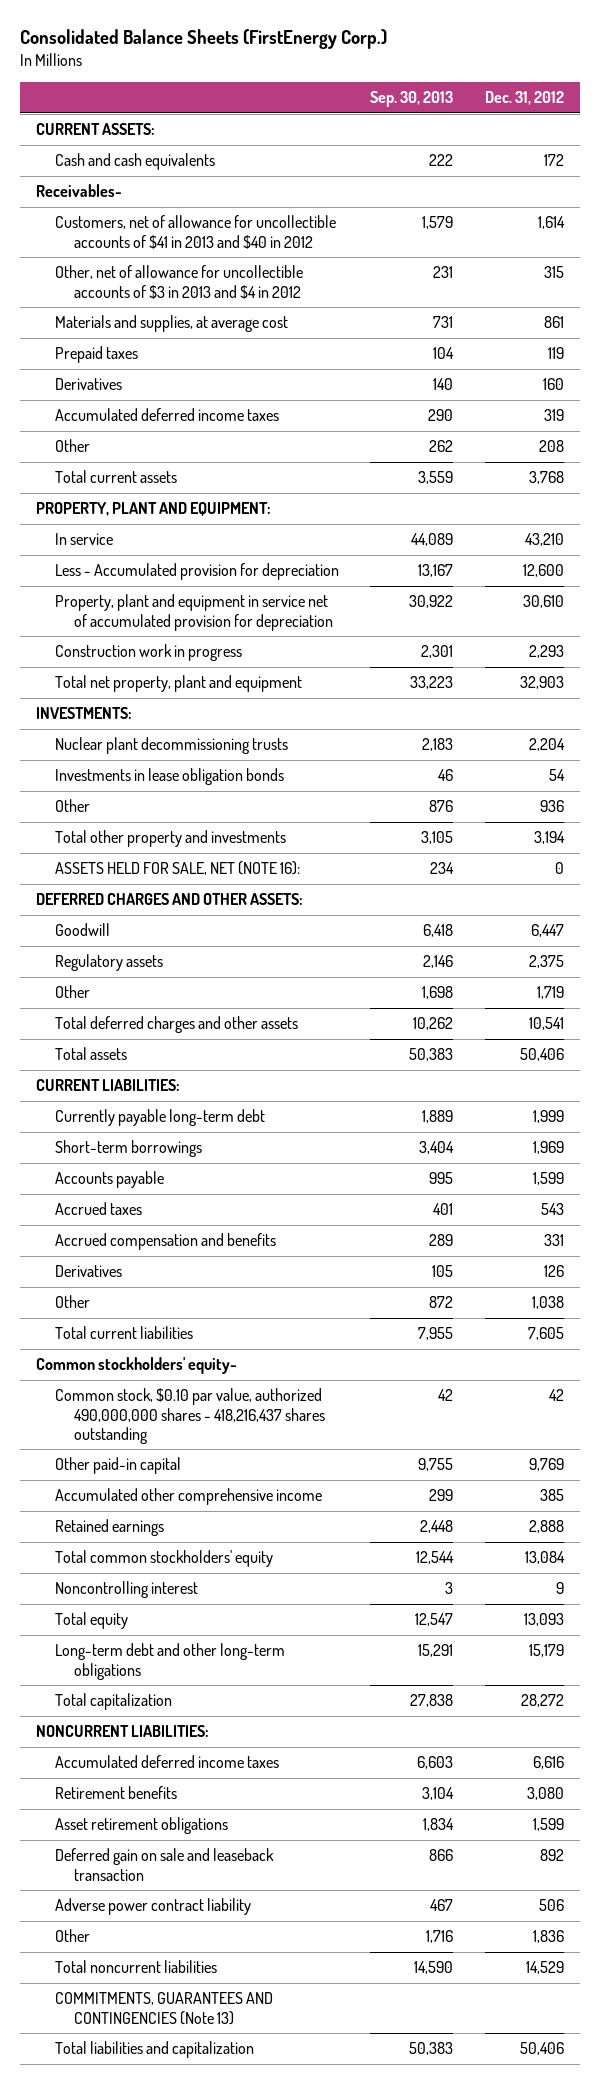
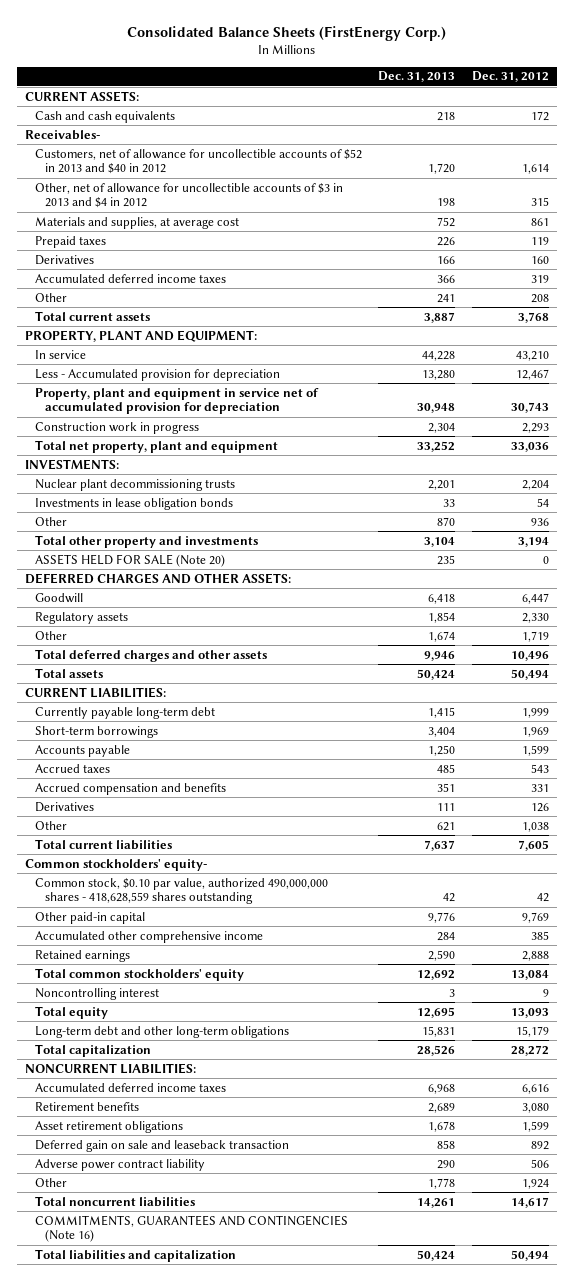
[370,91,454,108] Sep. 30, 2013 -> none
none -> [378,71,456,83] Dec. 31, 2013
[54,215,336,249] Customers, net of allowance for uncollectible accounts of $41 in 2013 and $40 in 2012 -> [34,148,362,175] Customers, net of allowance for uncollectible accounts of $52 in 2013 and $40 in 2012
[522,564,564,578] 12,600 -> [516,368,550,380] 12,467
[522,595,564,609] 30,610 -> [511,402,550,414] 30,743
[519,676,564,690] 32,903 -> [511,441,550,452] 33,036
[54,861,300,876] ASSETS HELD FOR SALE, NET (NOTE 16): -> [34,553,225,567] ASSETS HELD FOR SALE (Note 20)
[528,955,564,969] 2,375 -> [522,612,550,623] 2,330
[528,1017,564,1031] 10,541 -> [511,650,550,661] 10,496
[519,1048,564,1062] 50,406 -> [511,668,550,680] 50,494
[54,1388,325,1444] Common stock, $0.10 par value, authorized 490,000,000 shares - 418,216,437 shares outstanding -> [34,877,328,905] Common stock, $0.10 par value, authorized 490,000,000 shares - 418,628,559 shares outstanding
[532,1930,564,1944] 1,836 -> [522,1178,550,1189] 1,924
[525,1961,564,1975] 14,529 -> [511,1196,550,1208] 14,617
[54,1992,273,2025] COMMITMENTS, GUARANTEES AND CONTINGENCIES (Note 13) -> [34,1214,348,1243] COMMITMENTS, GUARANTEES AND CONTINGENCIES (Note 16)
[519,2042,564,2056] 50,406 -> [511,1249,550,1261] 50,494

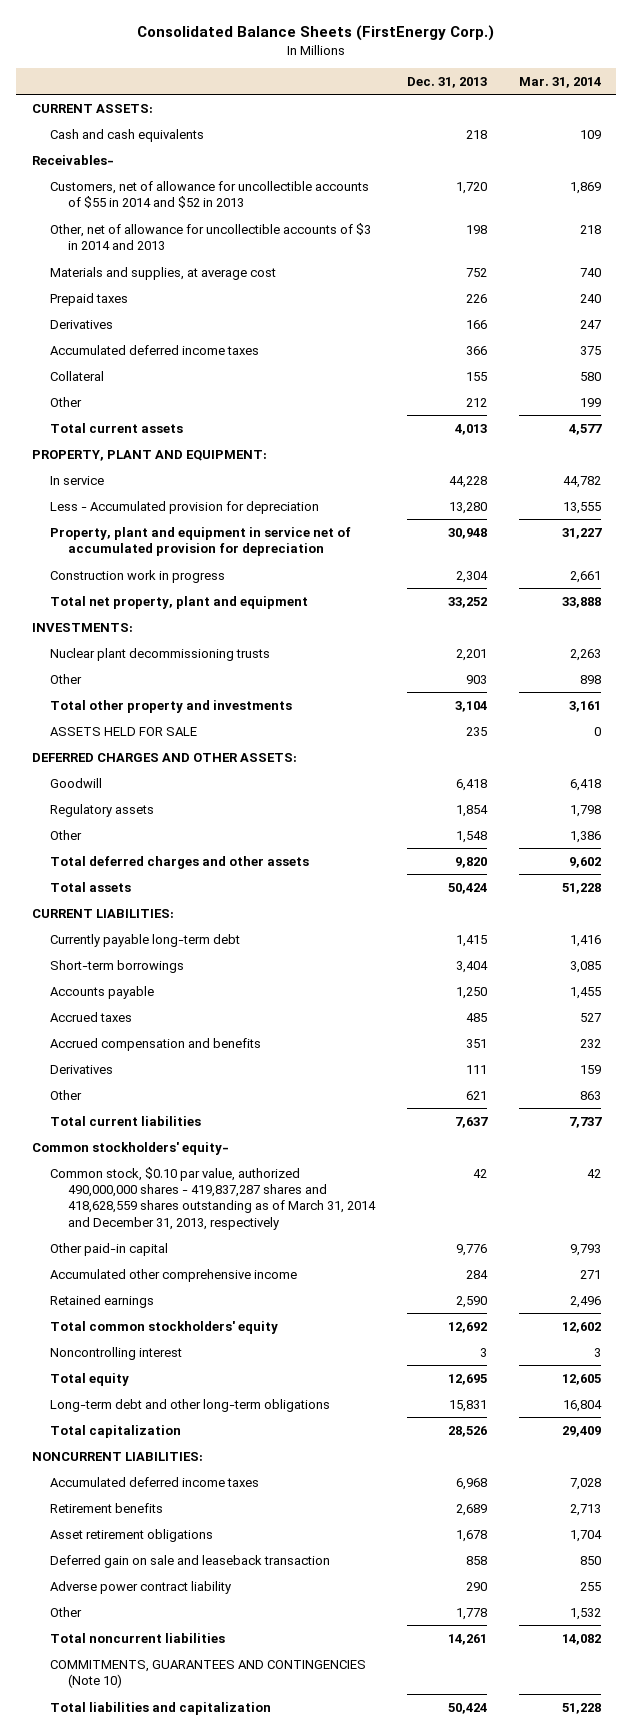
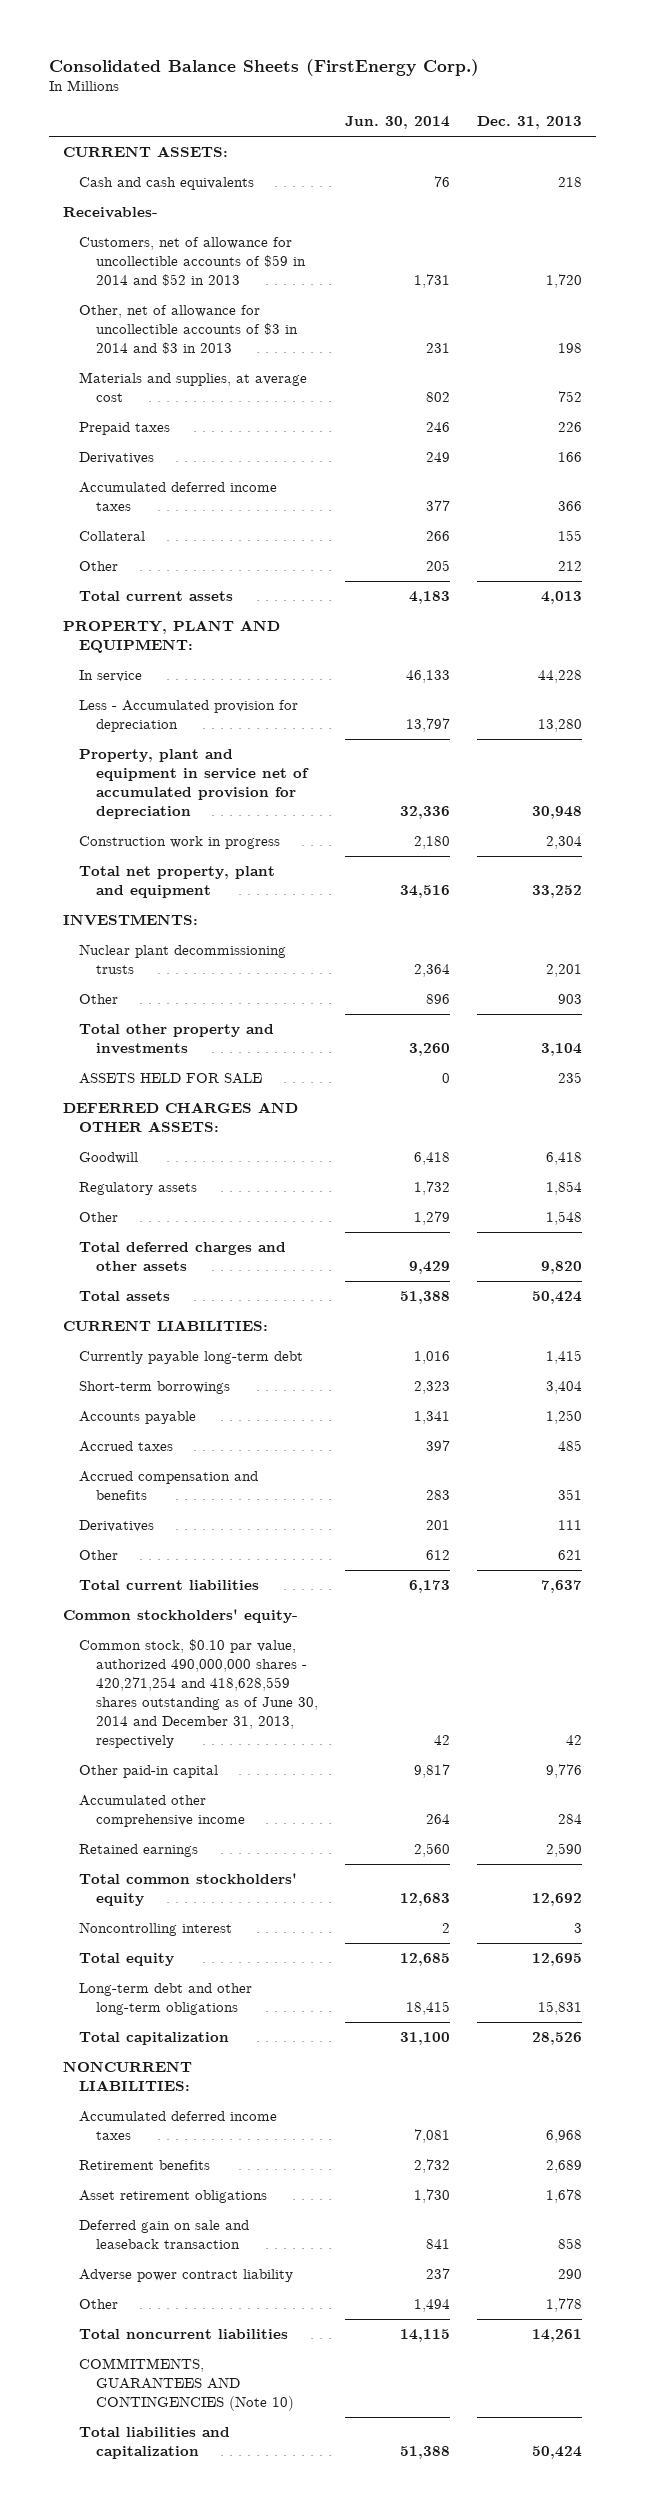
[518,76,601,88] Mar. 31, 2014 -> none
none -> [345,116,451,130] Jun. 30, 2014
[50,180,370,209] Customers, net of allowance for uncollectible accounts of $55 in 2014 and $52 in 2013 -> [79,237,306,286] Customers, net of allowance for uncollectible accounts of $59 in 2014 and $52 in 2013
[50,222,372,251] Other, net of allowance for uncollectible accounts of $3 in 2014 and 2013 -> [79,305,298,354] Other, net of allowance for uncollectible accounts of $3 in 2014 and $3 in 2013
[50,1166,377,1230] Common stock, $0.10 par value, authorized 490,000,000 shares - 419,837,287 shares and 418,628,559 shares outstanding as of March 31, 2014 and December 31, 2013, respectively -> [79,1639,318,1748] Common stock, $0.10 par value, authorized 490,000,000 shares - 420,271,254 and 418,628,559 shares outstanding as of June 30, 2014 and December 31, 2013, respectively

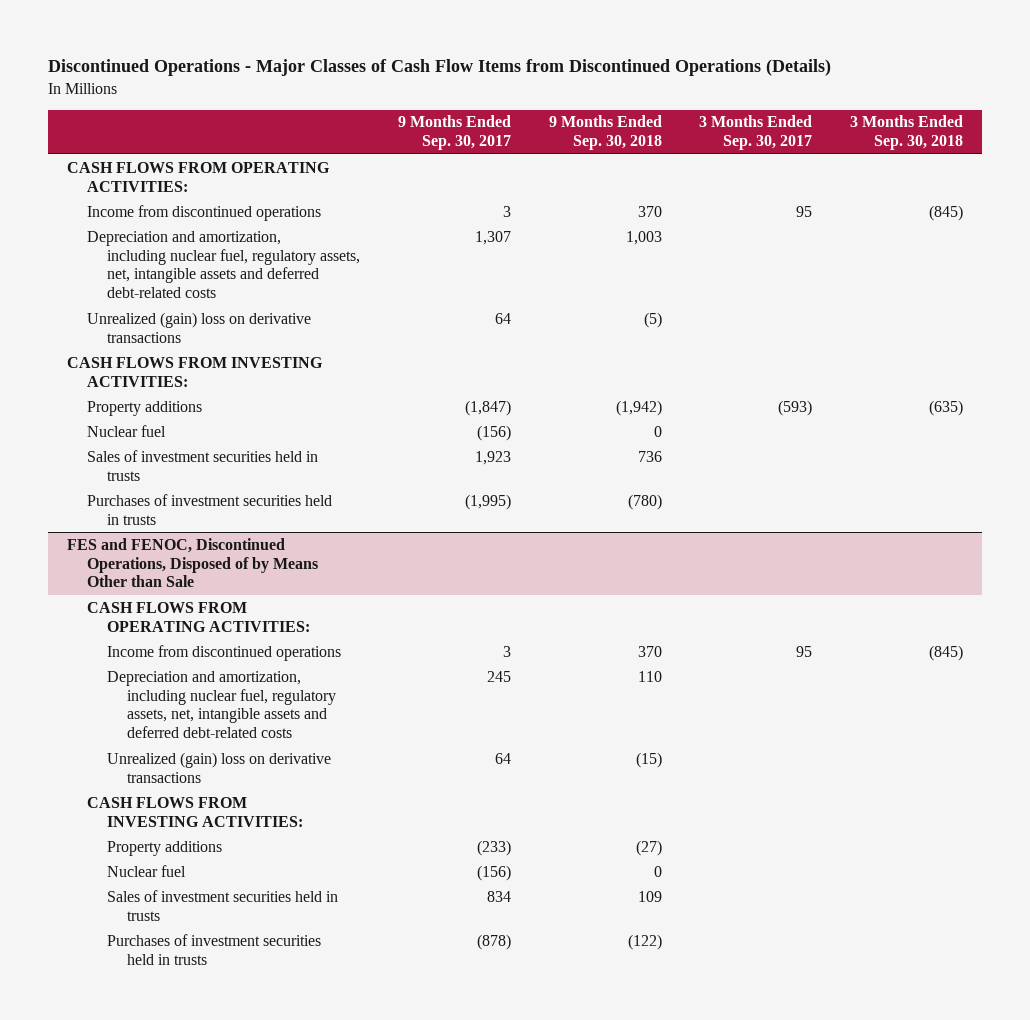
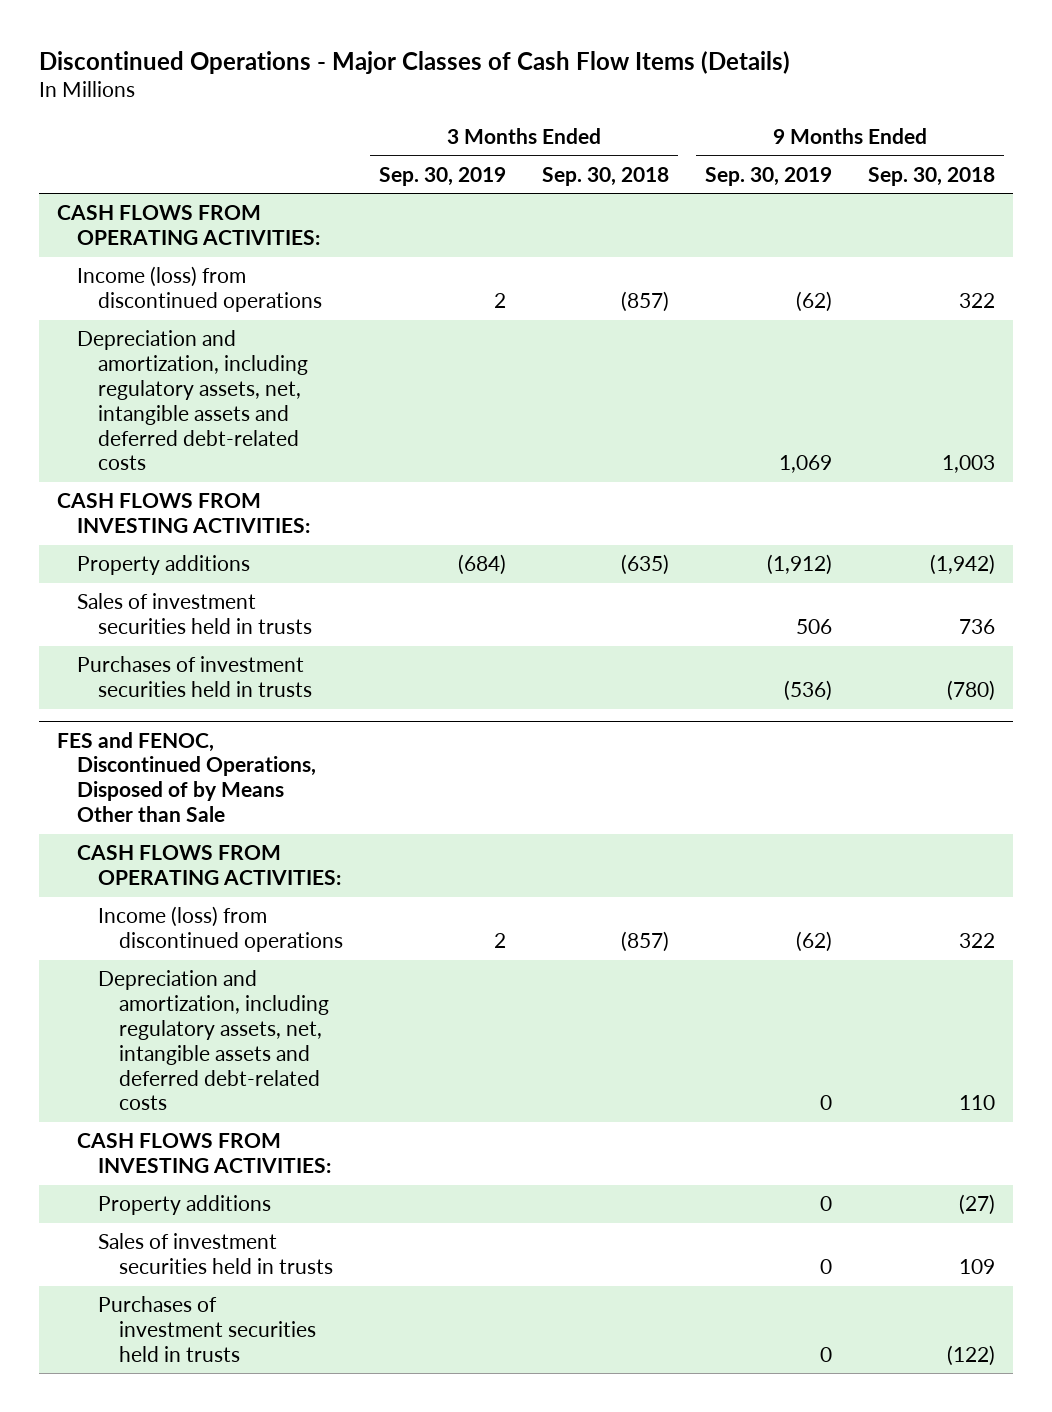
[47,59,831,77] Discontinued Operations - Major Classes of Cash Flow Items from Discontinued Operations (Details) -> [38,51,790,75] Discontinued Operations - Major Classes of Cash Flow Items (Details)
[397,115,511,151] 9 Months Ended Sep. 30, 2017 -> none
[699,115,813,151] 3 Months Ended Sep. 30, 2017 -> none
none -> [378,166,506,186] Sep. 30, 2019
none -> [704,166,832,186] Sep. 30, 2019
[86,311,311,343] Unrealized (gain) loss on derivative transactions -> none
[86,204,321,221] Income from discontinued operations -> [77,266,323,312] Income (loss) from discontinued operations
[637,205,662,217] 370 -> [958,292,995,308] 322
[928,204,963,221] (845) -> [620,290,669,312] (857)
[86,230,361,299] Depreciation and amortization, including nuclear fuel, regulatory assets, net, intangible assets and deferred debt-related costs -> [77,330,309,471] Depreciation and amortization, including regulatory assets, net, intangible assets and deferred debt-related costs
[86,424,166,437] Nuclear fuel -> none
[107,751,332,783] Unrealized (gain) loss on derivative transactions -> none
[107,644,342,661] Income from discontinued operations -> [98,906,343,952] Income (loss) from discontinued operations
[637,645,662,657] 370 -> [958,932,995,948] 322
[928,644,963,661] (845) -> [620,930,669,952] (857)
[107,670,337,739] Depreciation and amortization, including nuclear fuel, regulatory assets, net, intangible assets and deferred debt-related costs -> [98,970,329,1111] Depreciation and amortization, including regulatory assets, net, intangible assets and deferred debt-related costs
[107,864,187,877] Nuclear fuel -> none

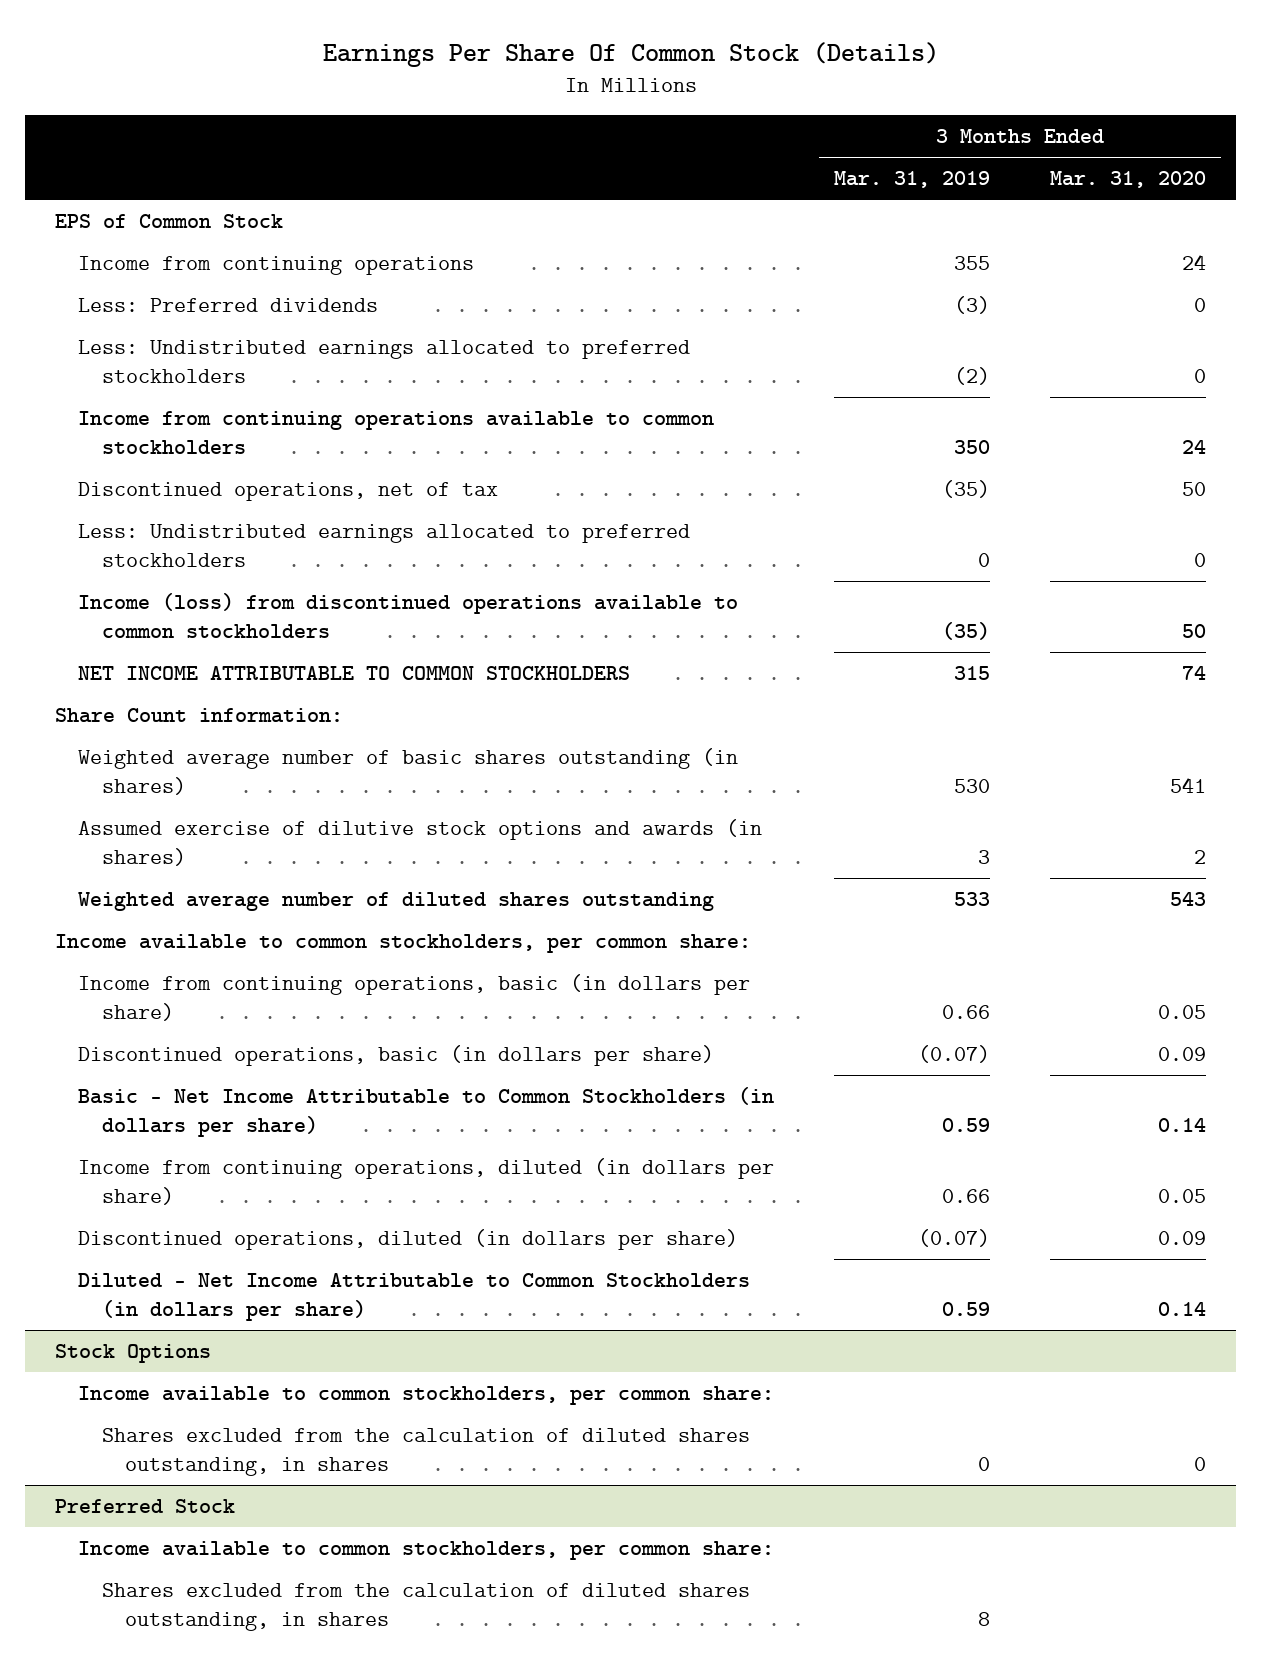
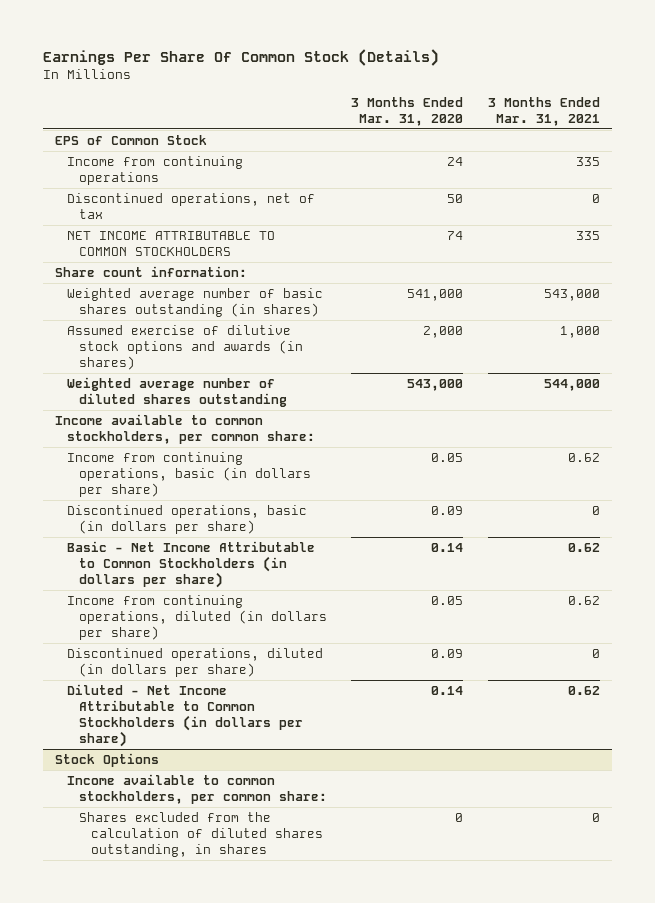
[834,171,991,189] Mar. 31, 2019 -> none
none -> [487,96,600,126] 3 Months Ended Mar. 31, 2021
[78,297,379,312] Less: Preferred dividends -> none
[78,339,691,383] Less: Undistributed earnings allocated to preferred stockholders -> none
[78,410,715,454] Income from continuing operations available to common stockholders -> none
[78,523,691,567] Less: Undistributed earnings allocated to preferred stockholders -> none
[78,592,739,638] Income (loss) from discontinued operations available to common stockholders -> none
[55,707,344,723] Share Count information: -> [54,265,247,277] Share count information:
[1170,776,1207,793] 541 -> [407,288,464,301] 541,000
[1194,849,1207,864] 2 -> [423,325,464,338] 2,000
[1170,891,1207,906] 543 -> [407,378,464,391] 543,000
[55,1498,236,1513] Preferred Stock -> none
[78,1540,775,1560] Income available to common stockholders, per common share: -> none
[101,1582,750,1631] Shares excluded from the calculation of diluted shares outstanding, in shares -> none

